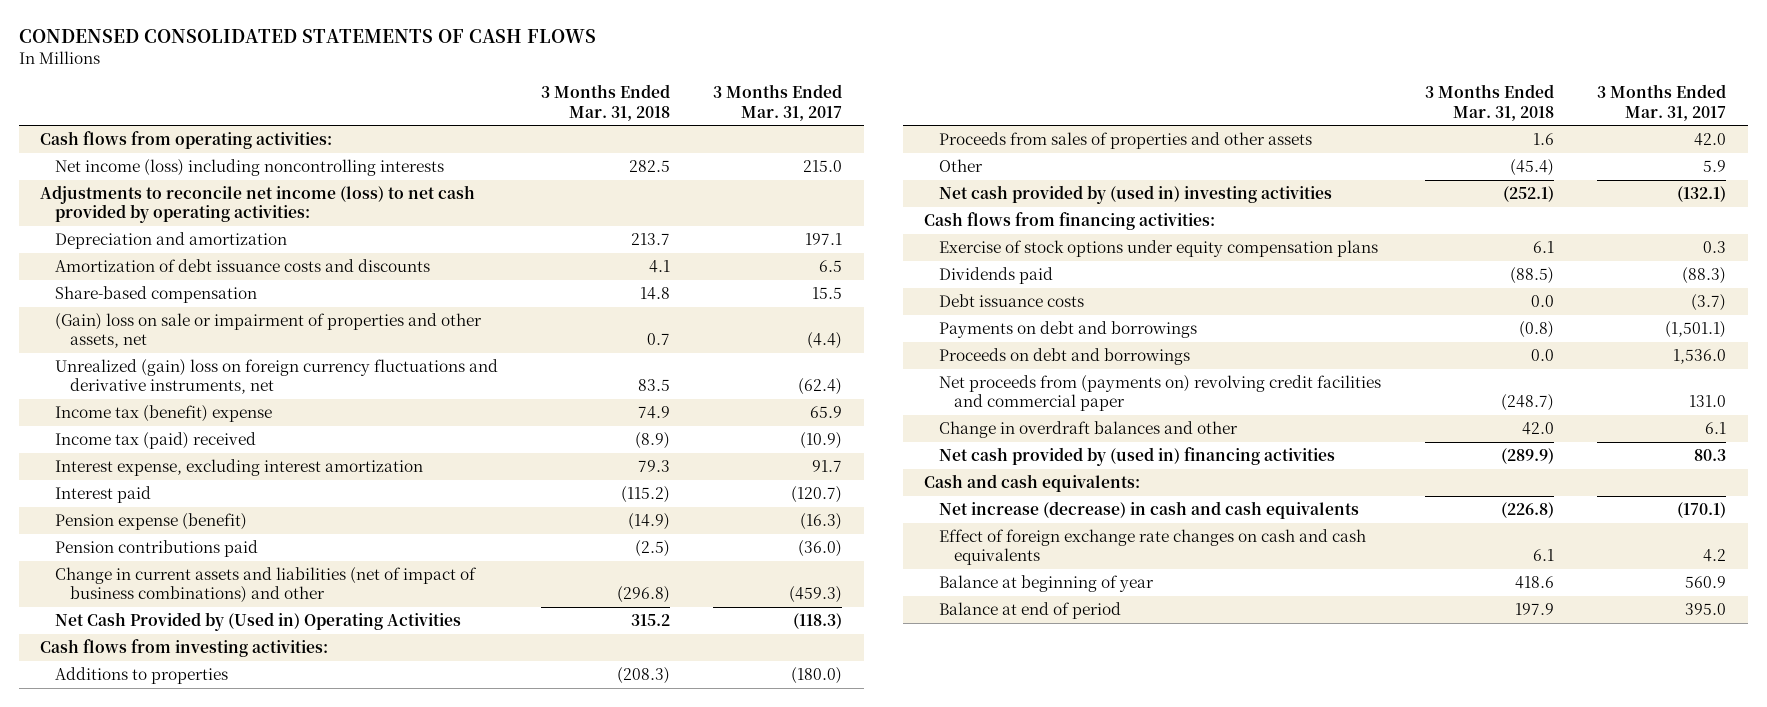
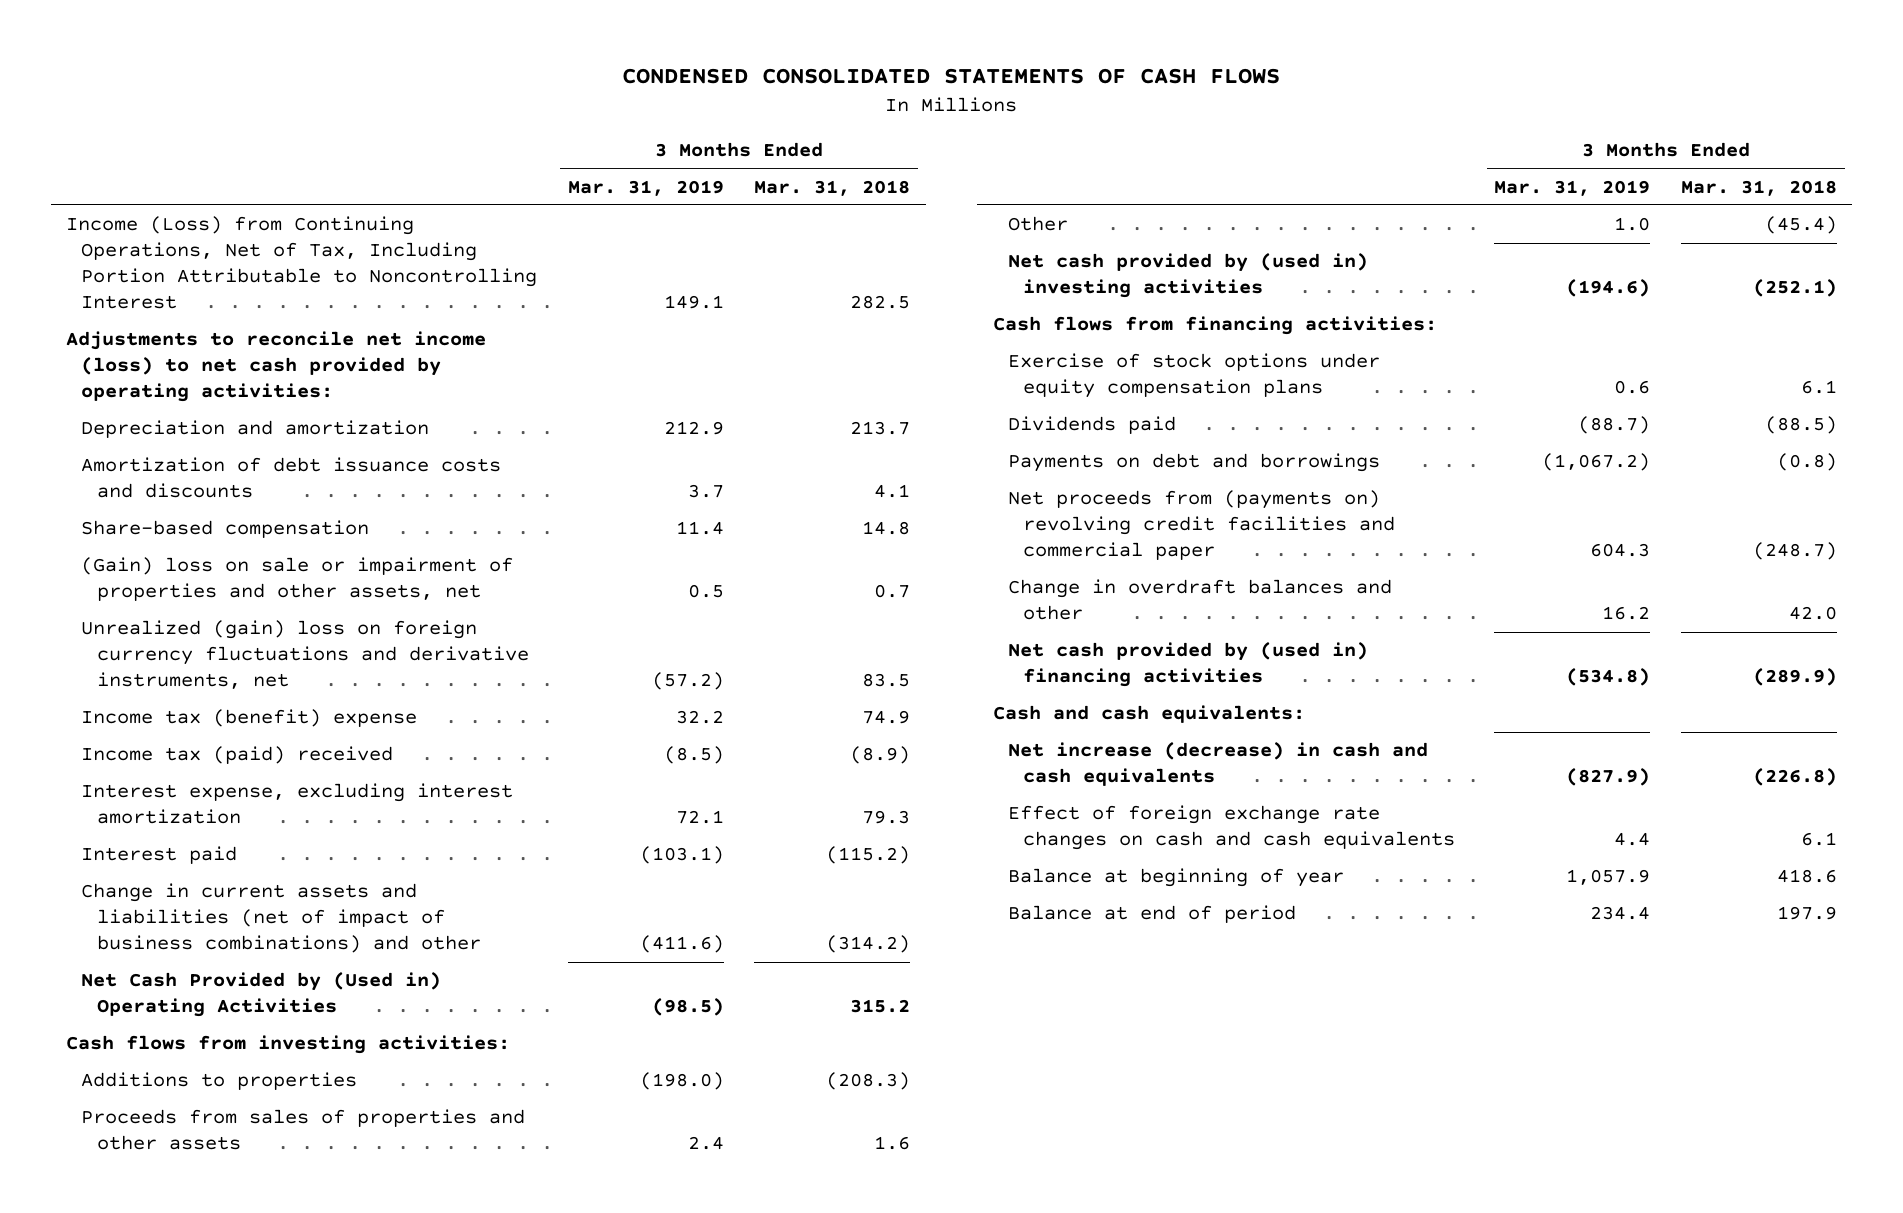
[713,84,843,121] 3 Months Ended Mar. 31, 2017 -> none
none -> [567,179,724,196] Mar. 31, 2019
[40,131,333,150] Cash flows from operating activities: -> none
[55,159,445,177] Net income (loss) including noncontrolling interests -> [65,216,538,310] Income (Loss) from Continuing Operations, Net of Tax, Including Portion Attributable to Noncontrolling Interest
[55,513,248,531] Pension expense (benefit) -> none
[55,540,259,558] Pension contributions paid -> none
[617,586,671,604] (296.8) -> [826,935,911,954] (314.2)
[939,294,1085,308] Debt issuance costs -> none
[939,348,1191,366] Proceeds on debt and borrowings -> none

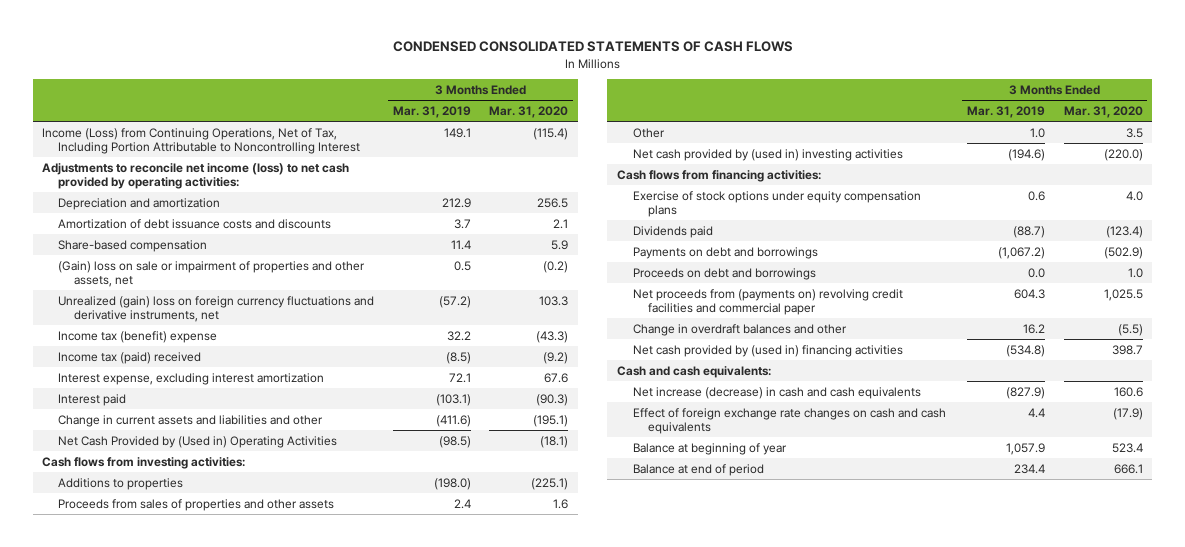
[754,179,911,196] Mar. 31, 2018 -> none
none -> [489,106,569,119] Mar. 31, 2020
[81,883,481,954] Change in current assets and liabilities (net of impact of business combinations) and other -> [58,414,324,427] Change in current assets and liabilities and other
none -> [632,267,816,280] Proceeds on debt and borrowings

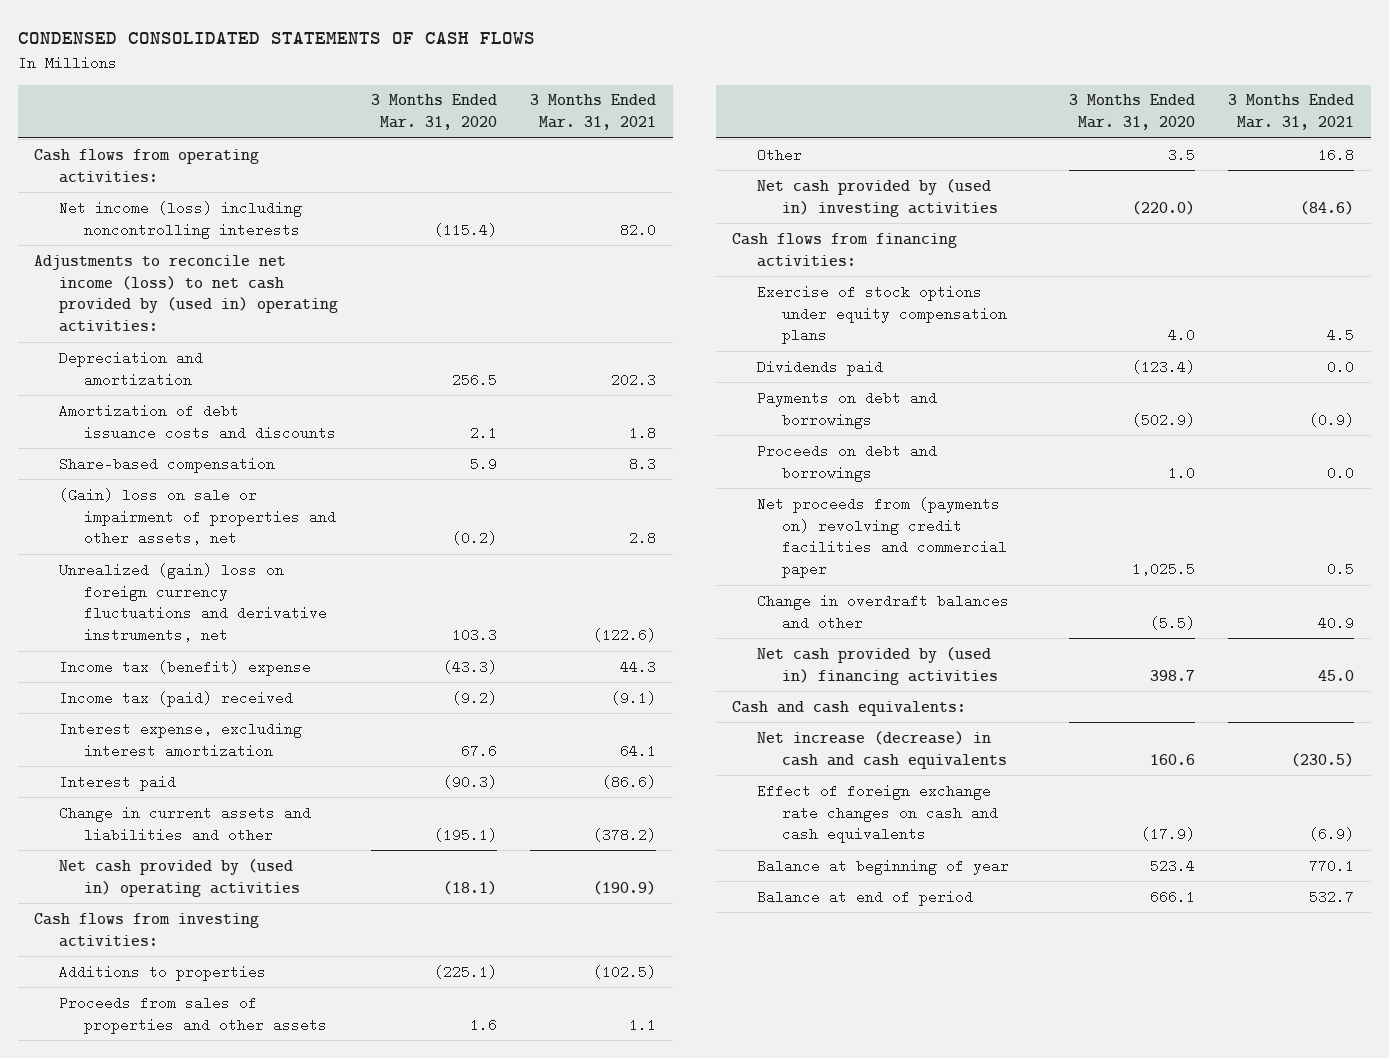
[392,106,471,119] Mar. 31, 2019 -> none
none -> [530,94,657,131] 3 Months Ended Mar. 31, 2021
none -> [34,148,260,183] Cash flows from operating activities:
[42,127,361,155] Income (Loss) from Continuing Operations, Net of Tax, Including Portion Attributable to Noncontrolling Interest -> [59,200,303,239] Net income (loss) including noncontrolling interests
[42,162,350,190] Adjustments to reconcile net income (loss) to net cash provided by operating activities: -> [34,254,339,333] Adjustments to reconcile net income (loss) to net cash provided by (used in) operating activities:
[58,435,338,448] Net Cash Provided by (Used in) Operating Activities -> [59,858,300,897] Net cash provided by (used in) operating activities

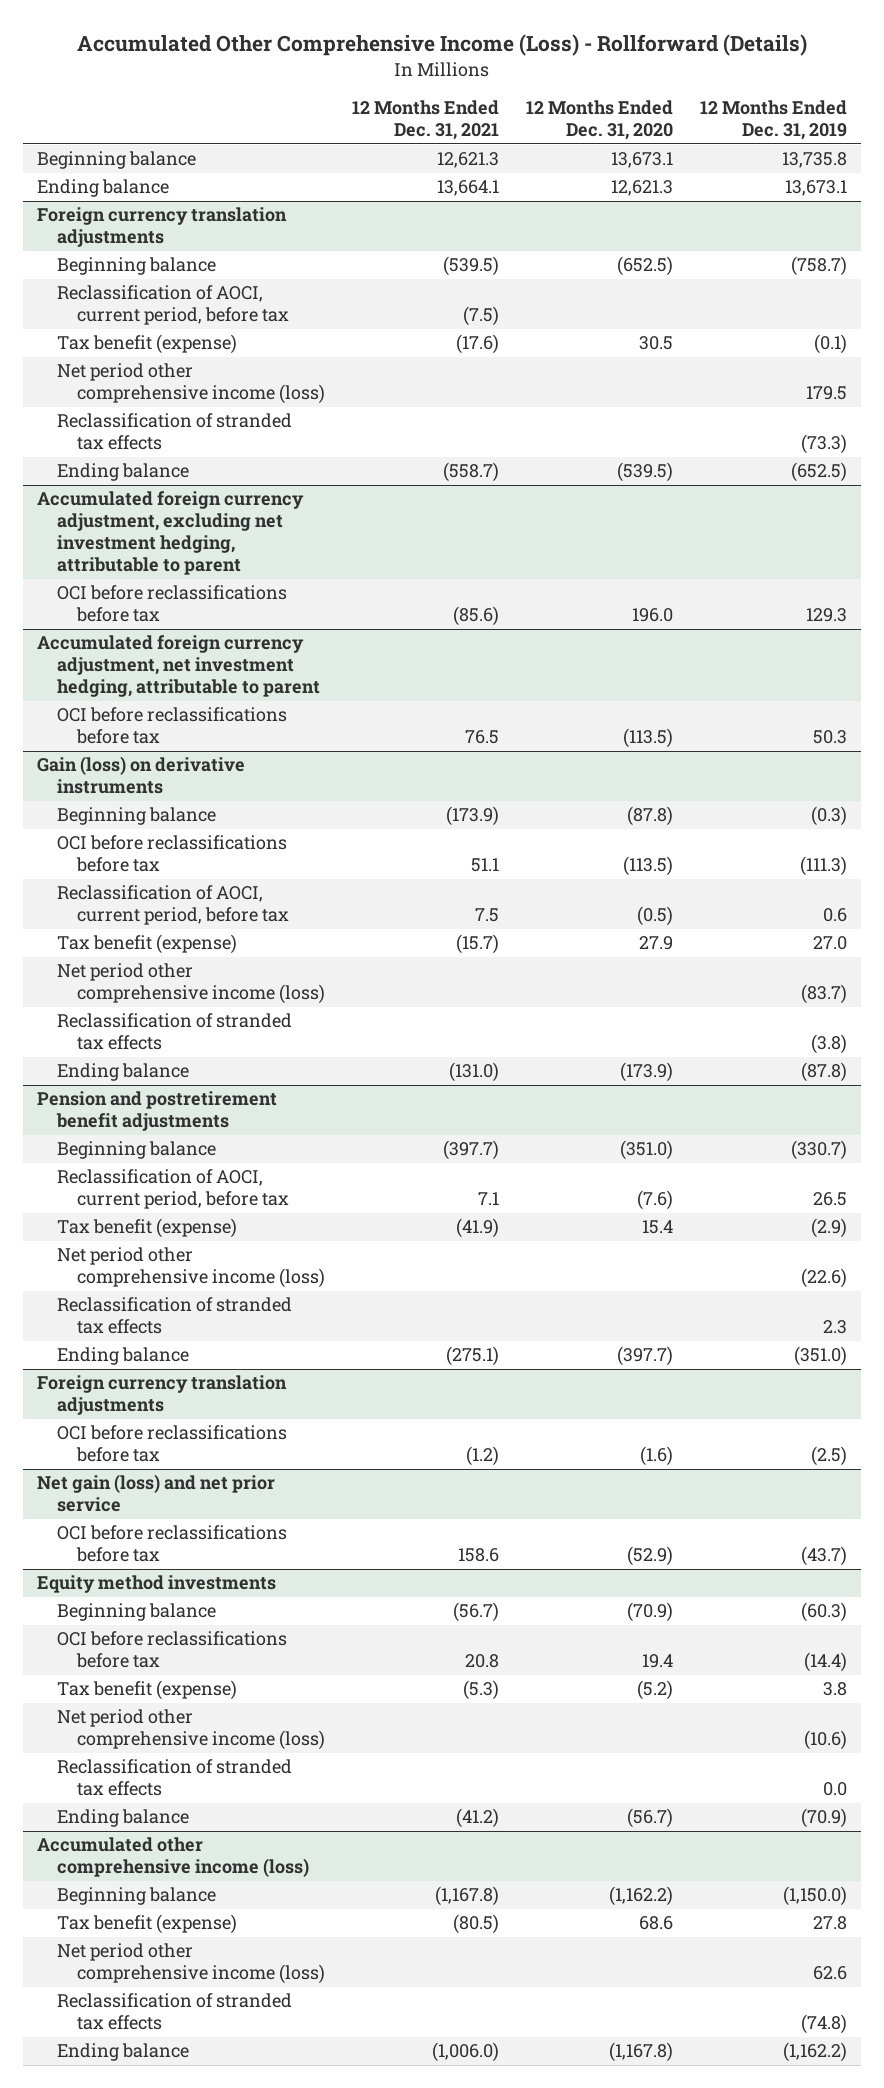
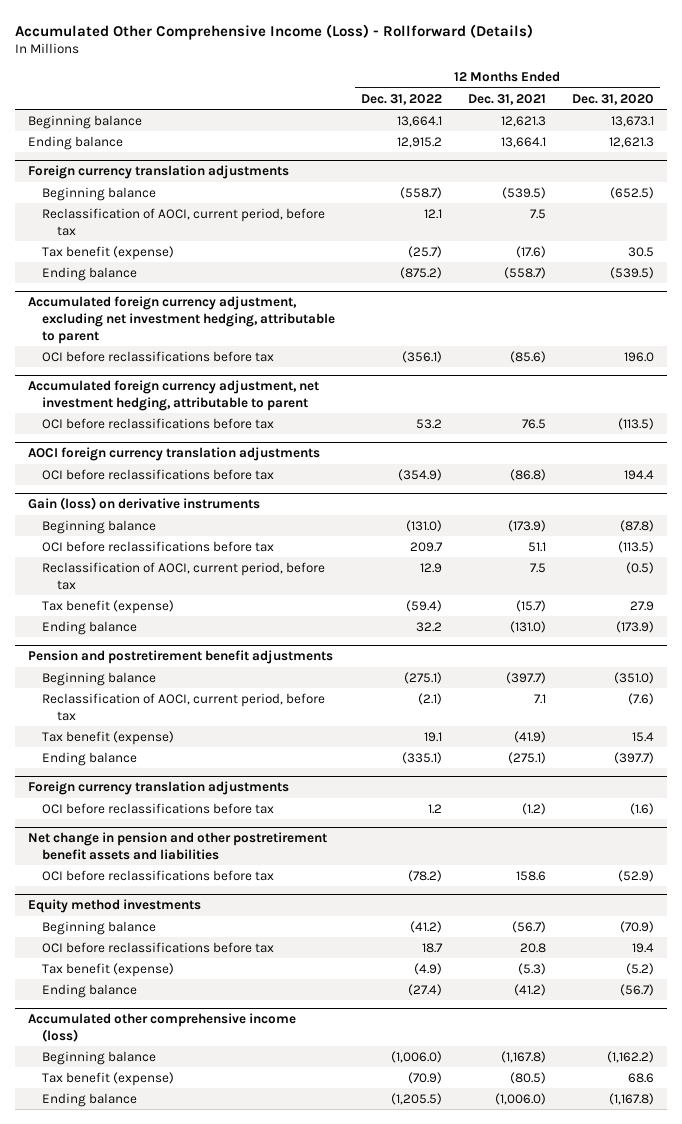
[700,100,848,141] 12 Months Ended Dec. 31, 2019 -> none
none -> [361,93,443,105] Dec. 31, 2022
[463,306,500,327] (7.5) -> [529,208,546,219] 7.5
[56,363,326,405] Net period other comprehensive income (loss) -> none
[56,413,292,451] Reclassification of stranded tax effects -> none
none -> [27,447,320,462] AOCI foreign currency translation adjustments
none -> [42,468,275,480] OCI before reclassifications before tax
[56,963,326,1005] Net period other comprehensive income (loss) -> none
[56,1013,292,1051] Reclassification of stranded tax effects -> none
[56,1247,326,1289] Net period other comprehensive income (loss) -> none
[56,1297,292,1335] Reclassification of stranded tax effects -> none
[36,1474,275,1513] Net gain (loss) and net prior service -> none
none -> [27,832,327,860] Net change in pension and other postretirement benefit assets and liabilities
[56,1709,326,1751] Net period other comprehensive income (loss) -> none
[56,1759,292,1797] Reclassification of stranded tax effects -> none
[56,1943,326,1985] Net period other comprehensive income (loss) -> none
[56,1993,292,2031] Reclassification of stranded tax effects -> none

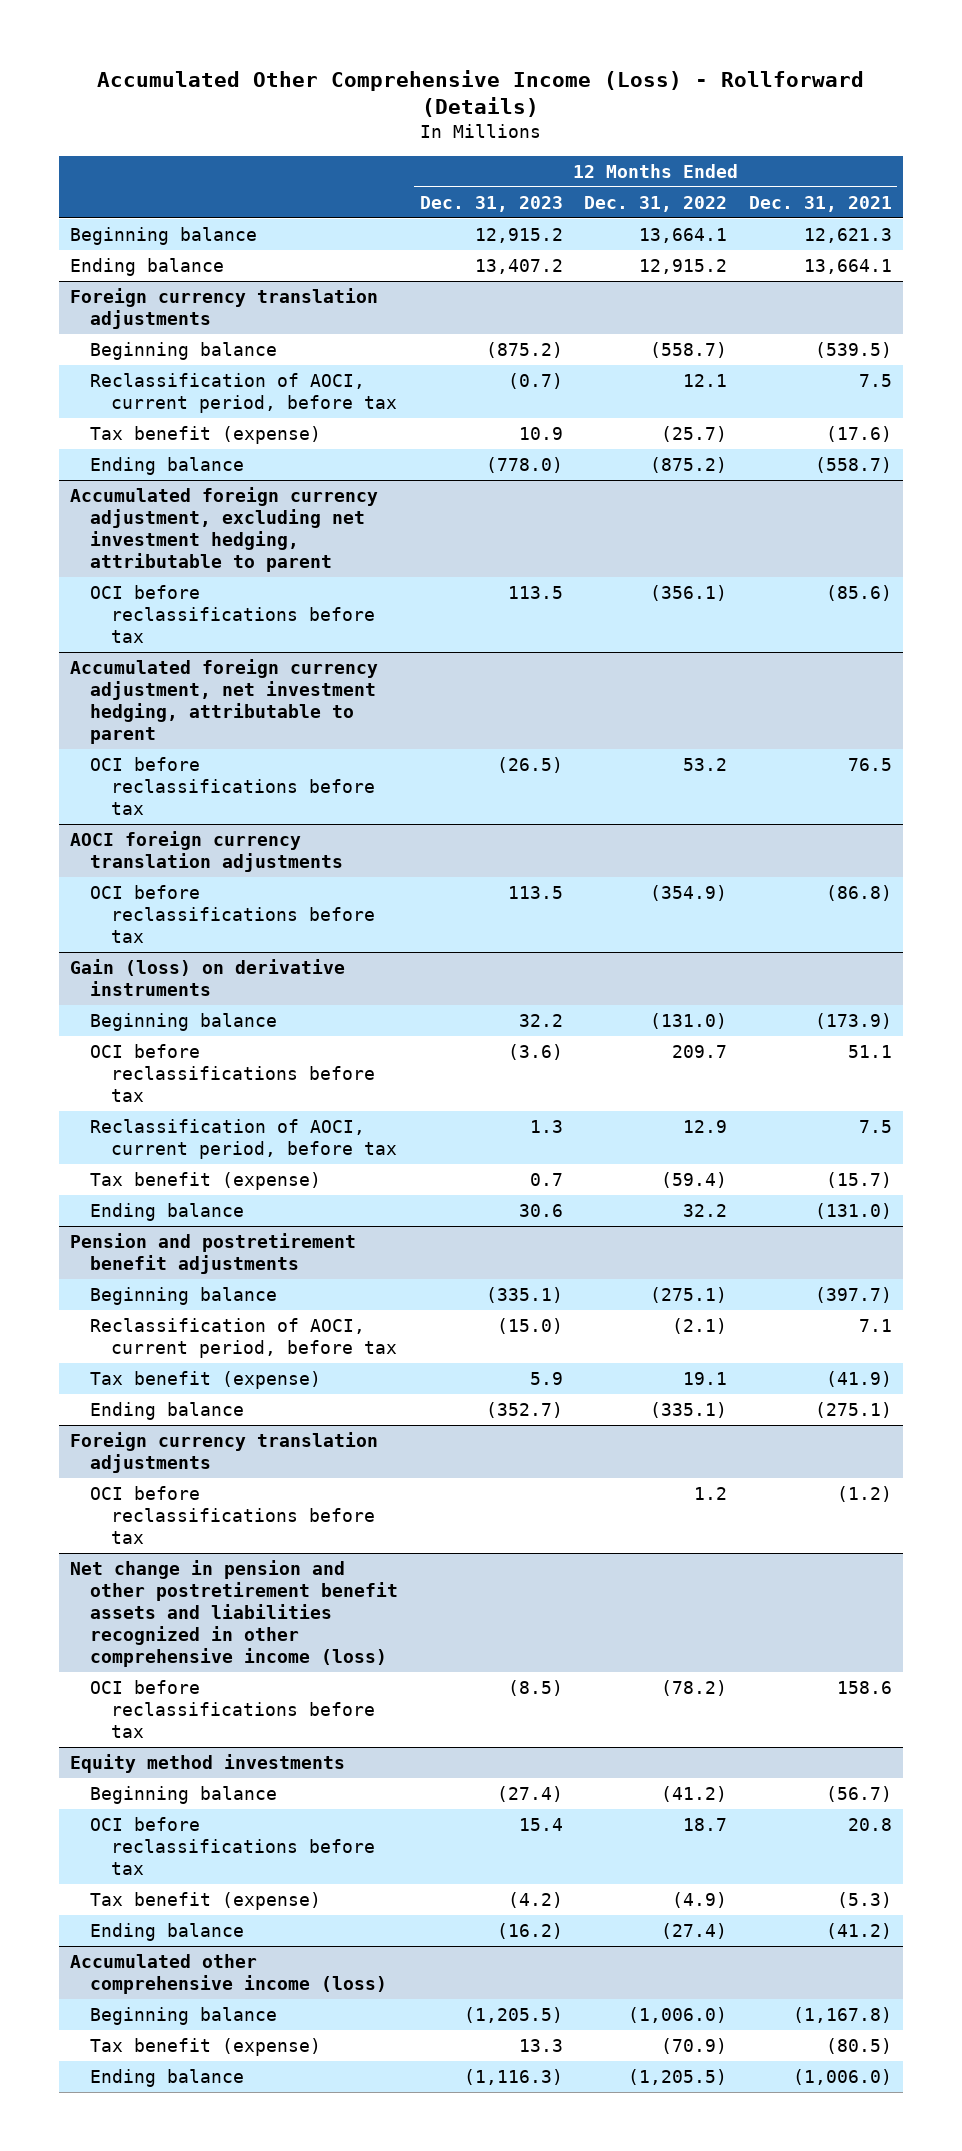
[571,93,654,105] Dec. 31, 2020 -> none
none -> [419,195,563,212] Dec. 31, 2023
[27,832,327,860] Net change in pension and other postretirement benefit assets and liabilities -> [69,1559,399,1667] Net change in pension and other postretirement benefit assets and liabilities recognized in other comprehensive income (loss)

